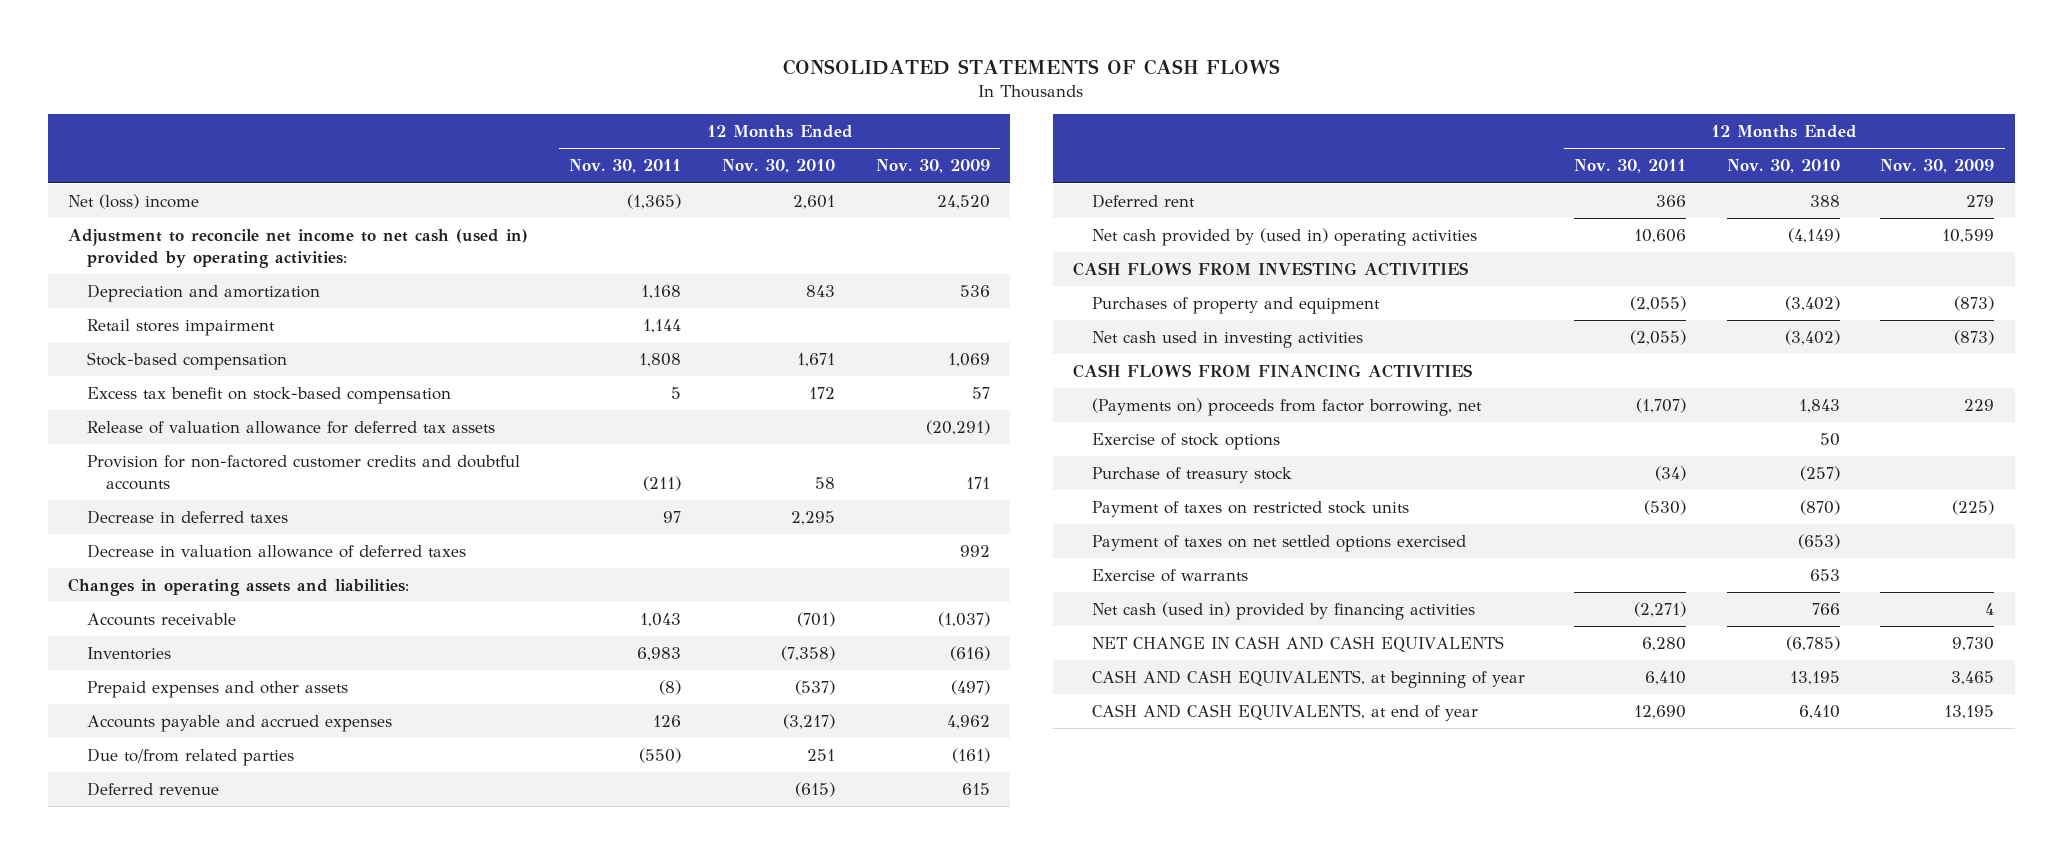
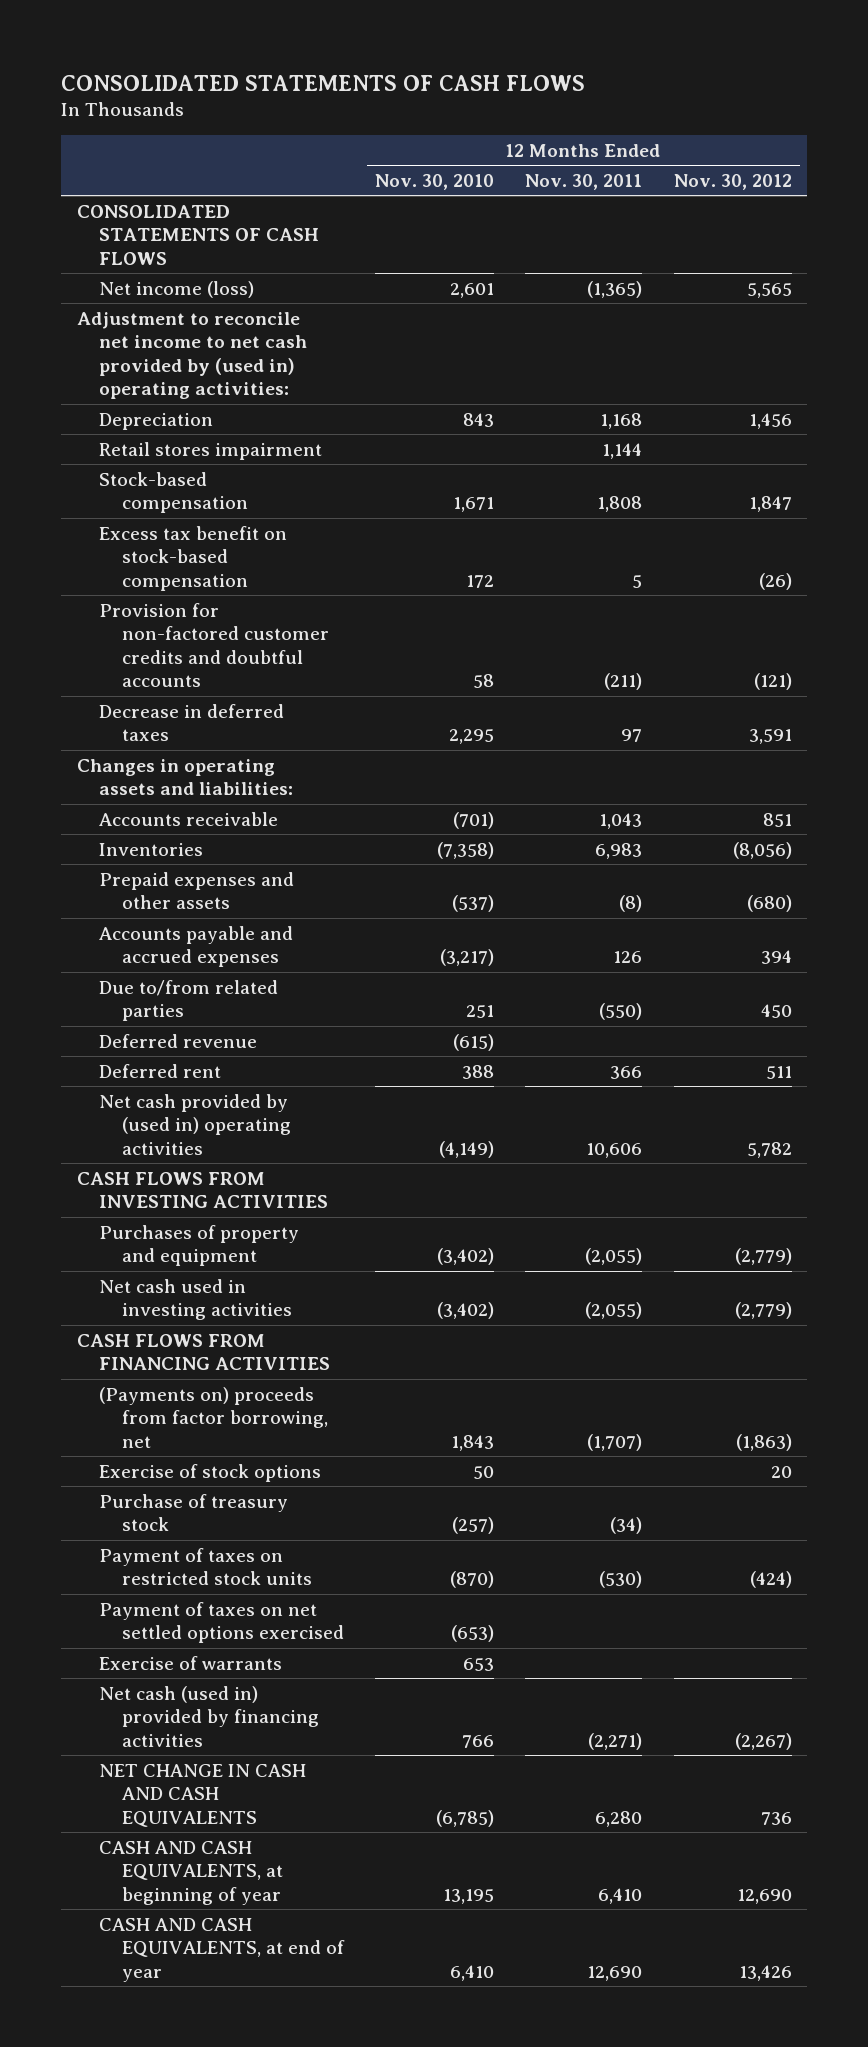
[875,159,990,174] Nov. 30, 2009 -> none
none -> [673,173,792,190] Nov. 30, 2012
none -> [76,204,320,265] CONSOLIDATED STATEMENTS OF CASH FLOWS
[68,193,200,209] Net (loss) income -> [99,280,255,298] Net income (loss)
[68,228,529,268] Adjustment to reconcile net income to net cash (used in) provided by operating activities: -> [76,311,308,400] Adjustment to reconcile net income to net cash provided by (used in) operating activities:
[87,283,321,302] Depreciation and amortization -> [99,412,214,430] Depreciation
[87,420,496,434] Release of valuation allowance for deferred tax assets -> none
[87,543,467,558] Decrease in valuation allowance of deferred taxes -> none

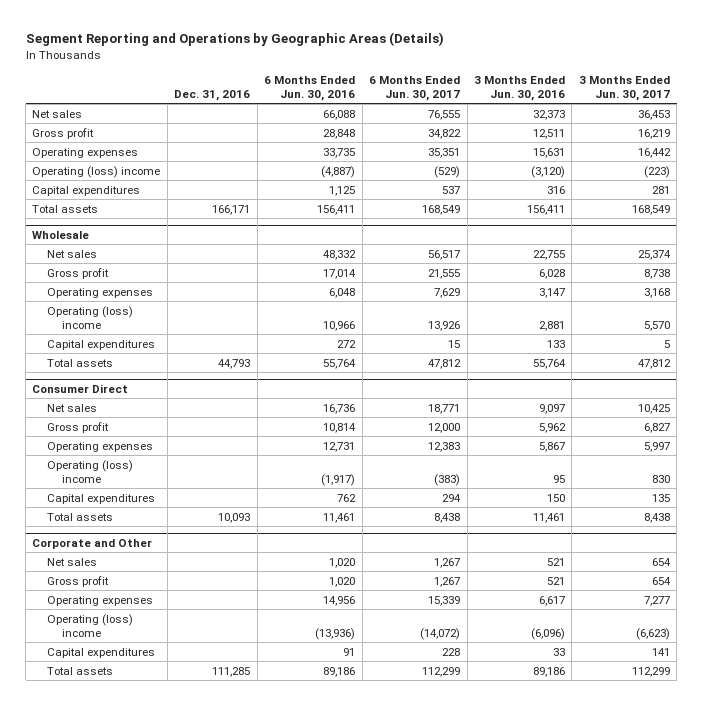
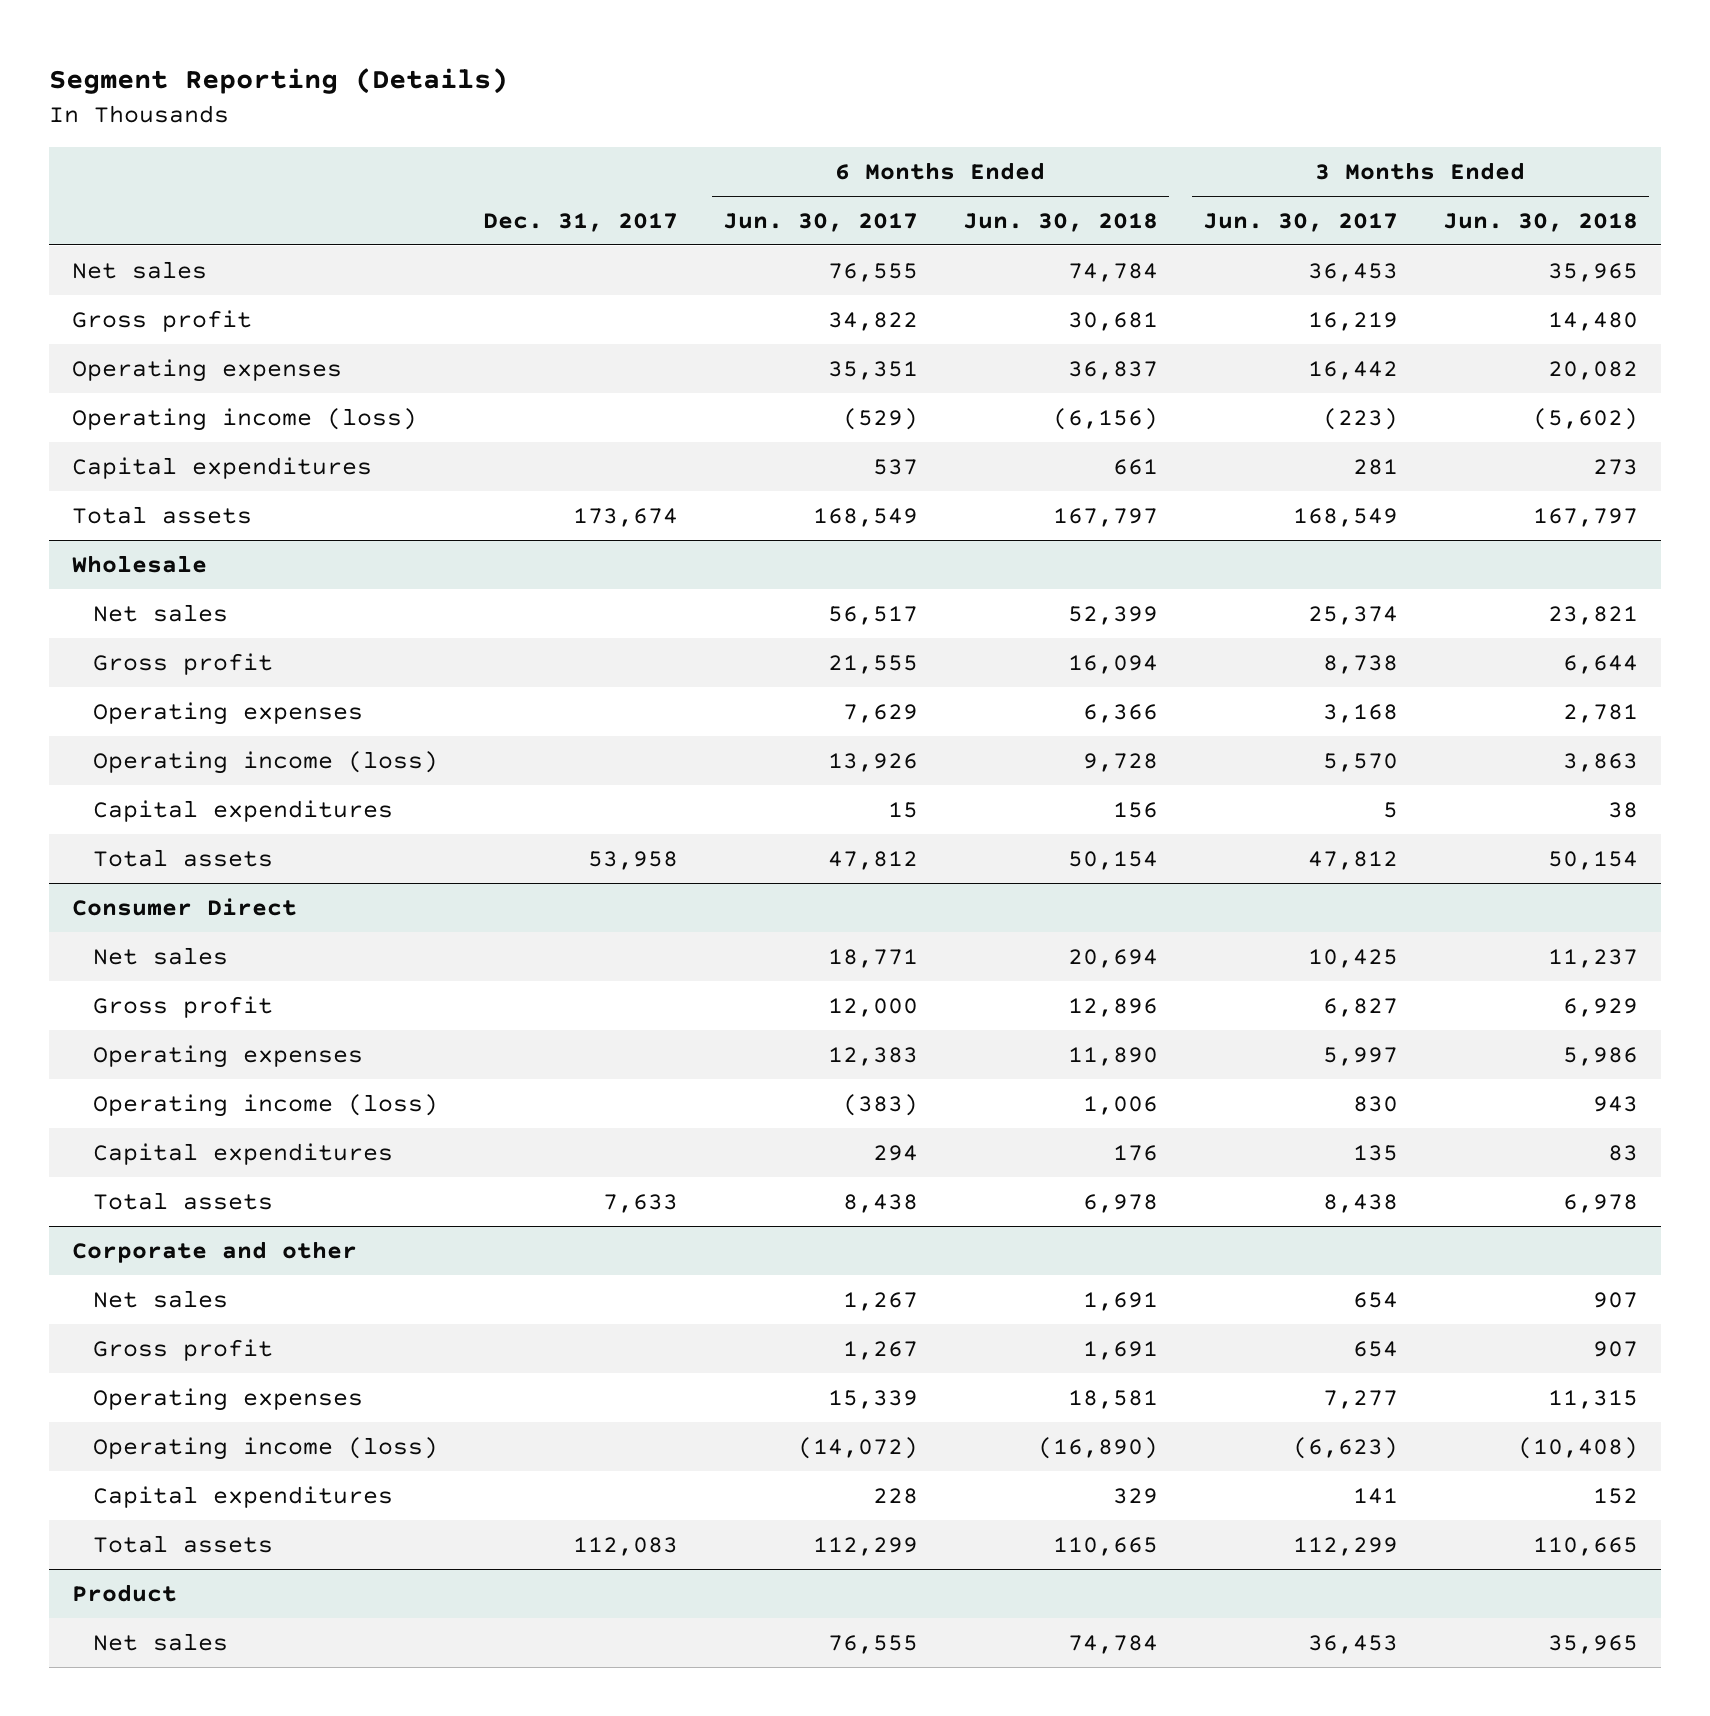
[25,32,444,47] Segment Reporting and Operations by Geographic Areas (Details) -> [49,68,509,95] Segment Reporting (Details)
[174,89,251,101] Dec. 31, 2016 -> none
[264,75,356,101] 6 Months Ended Jun. 30, 2016 -> none
[473,75,565,101] 3 Months Ended Jun. 30, 2016 -> none
none -> [482,212,678,232] Dec. 31, 2017
none -> [962,212,1158,232] Jun. 30, 2018
none -> [1442,212,1638,232] Jun. 30, 2018
[32,165,161,178] Operating (loss) income -> [71,407,417,431] Operating income (loss)
[47,305,134,329] Operating (loss) income -> [92,750,438,774] Operating income (loss)
[47,459,134,483] Operating (loss) income -> [92,1093,438,1117] Operating income (loss)
[32,538,153,549] Corporate and Other -> [71,1240,357,1263] Corporate and other
[47,613,134,637] Operating (loss) income -> [92,1436,438,1460] Operating income (loss)
none -> [71,1583,177,1602] Product
none -> [92,1632,228,1651] Net sales

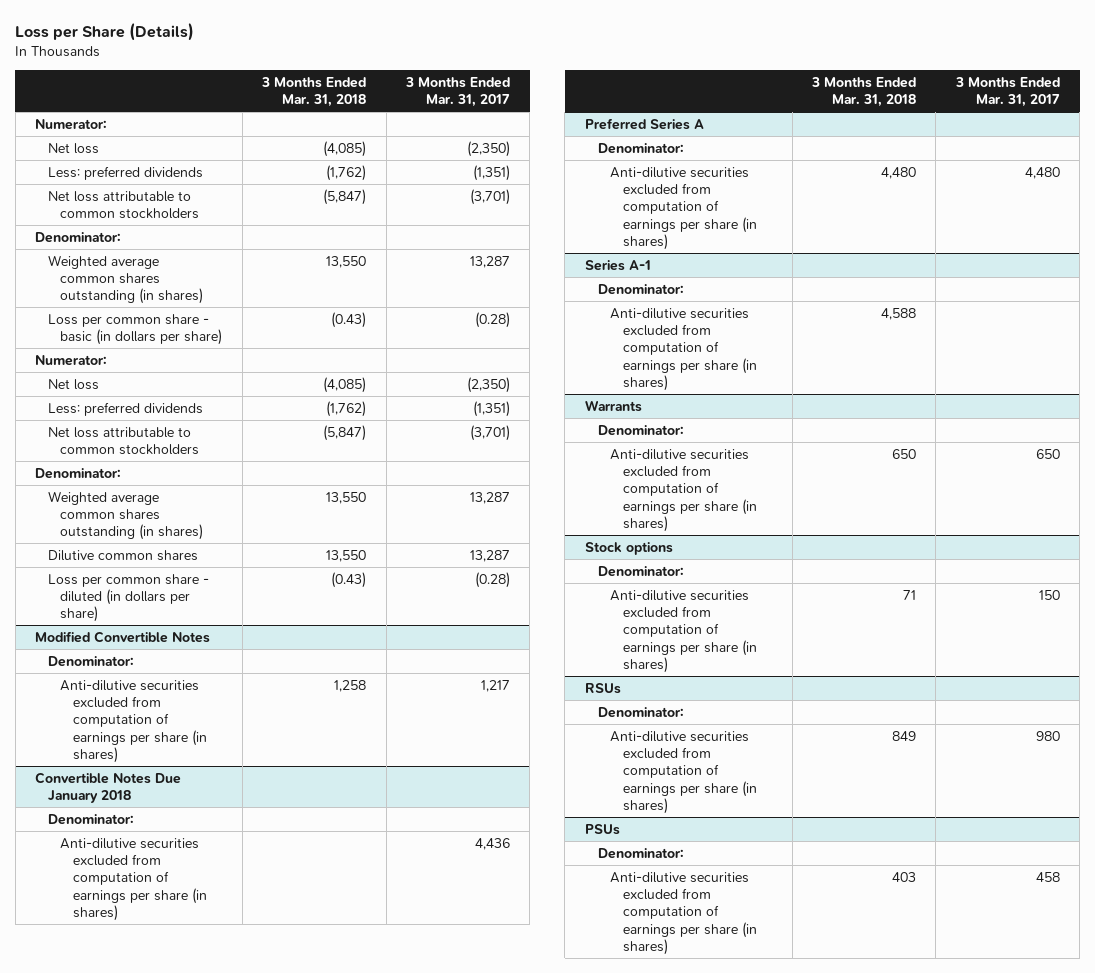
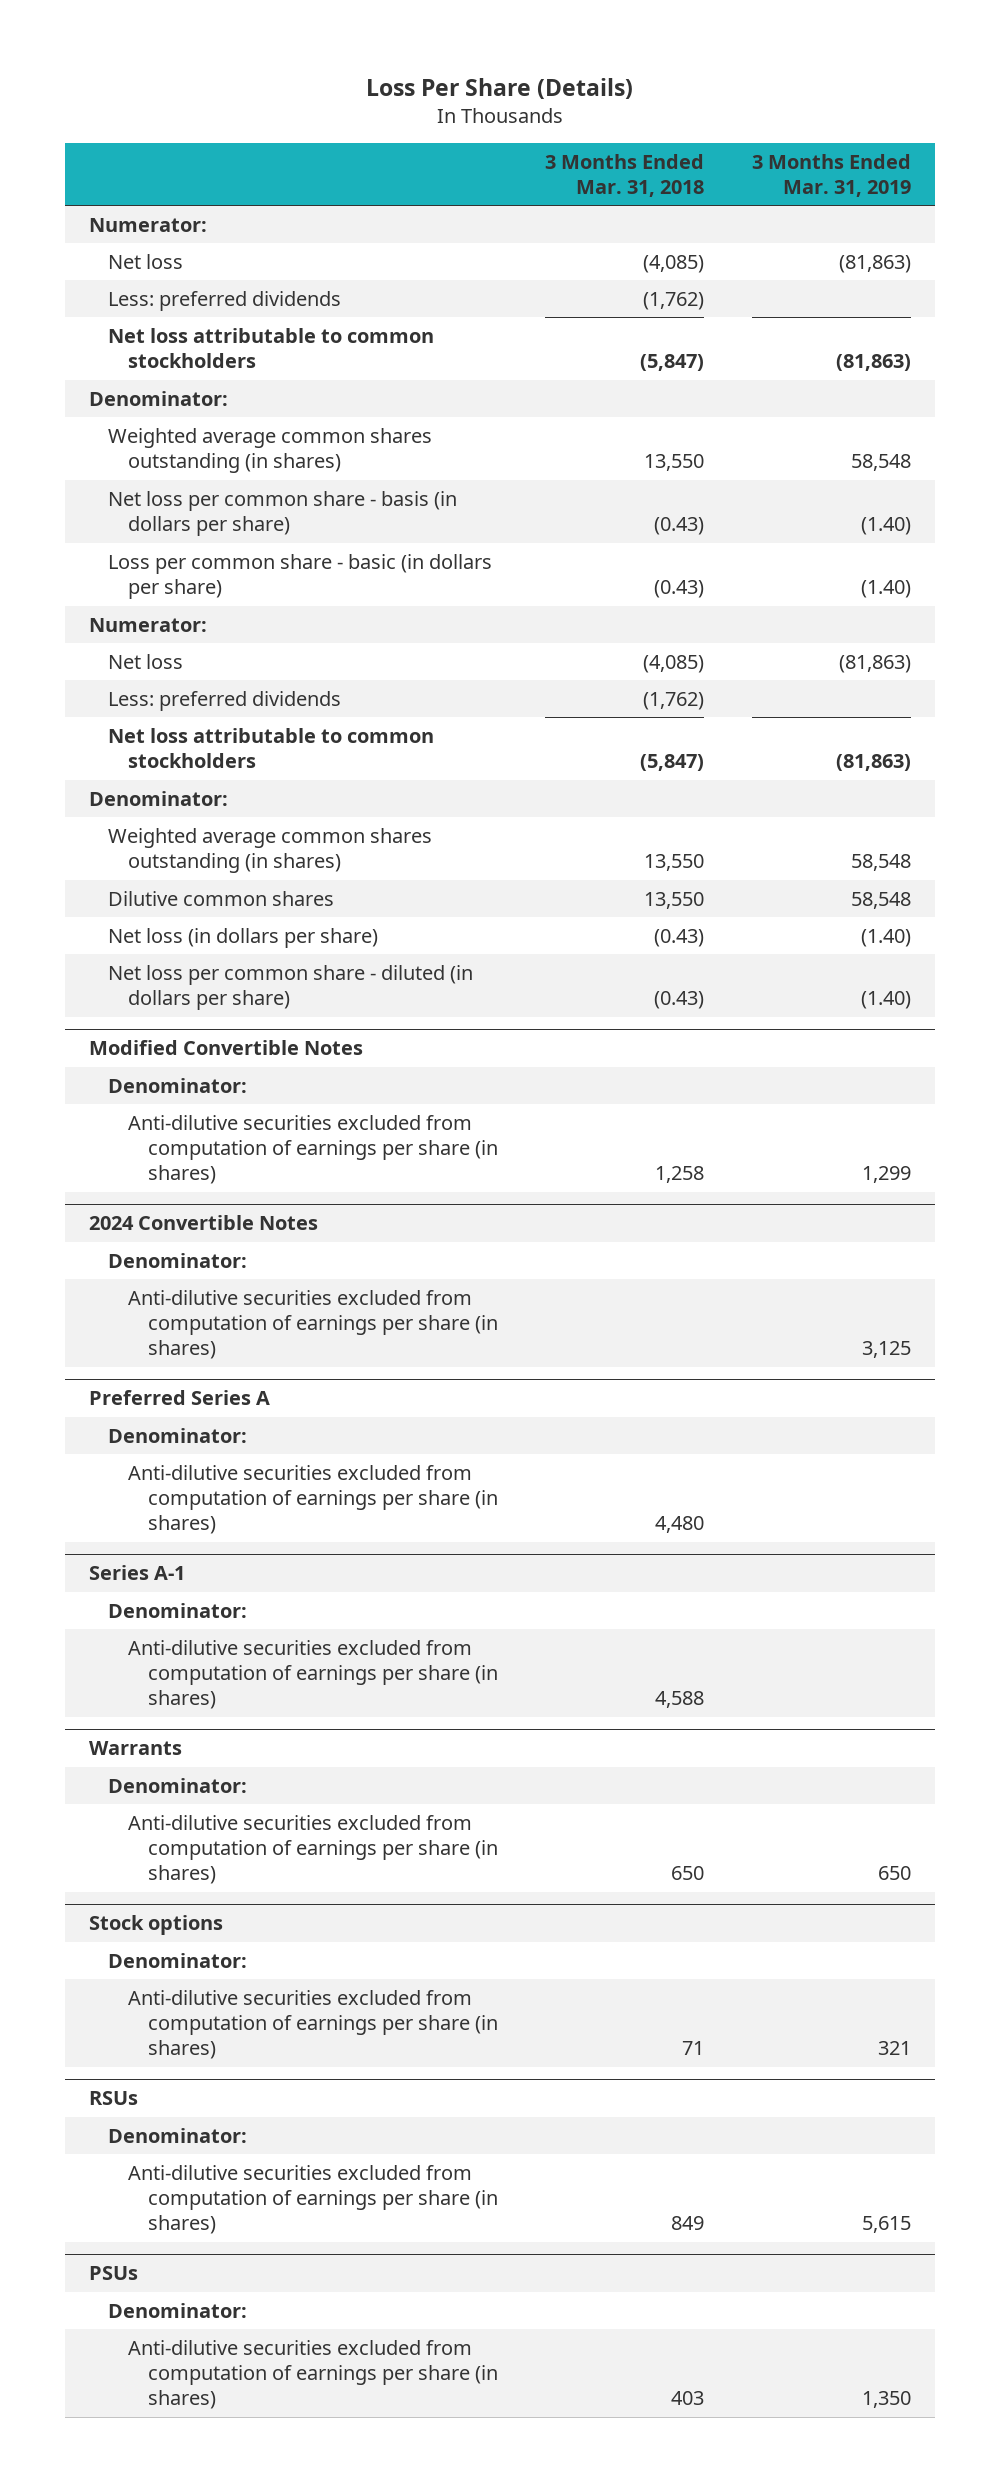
[15,23,195,42] Loss per Share (Details) -> [365,77,633,99] Loss Per Share (Details)
[404,76,510,108] 3 Months Ended Mar. 31, 2017 -> none
none -> [752,153,912,197] 3 Months Ended Mar. 31, 2019
none -> [108,490,458,537] Net loss per common share - basis (in dollars per share)
none -> [108,927,379,948] Net loss (in dollars per share)
[47,573,209,623] Loss per common share - diluted (in dollars per share) -> [108,964,474,1011] Net loss per common share - diluted (in dollars per share)
[35,771,182,803] Convertible Notes Due January 2018 -> none
none -> [88,1215,318,1231] 2024 Convertible Notes

